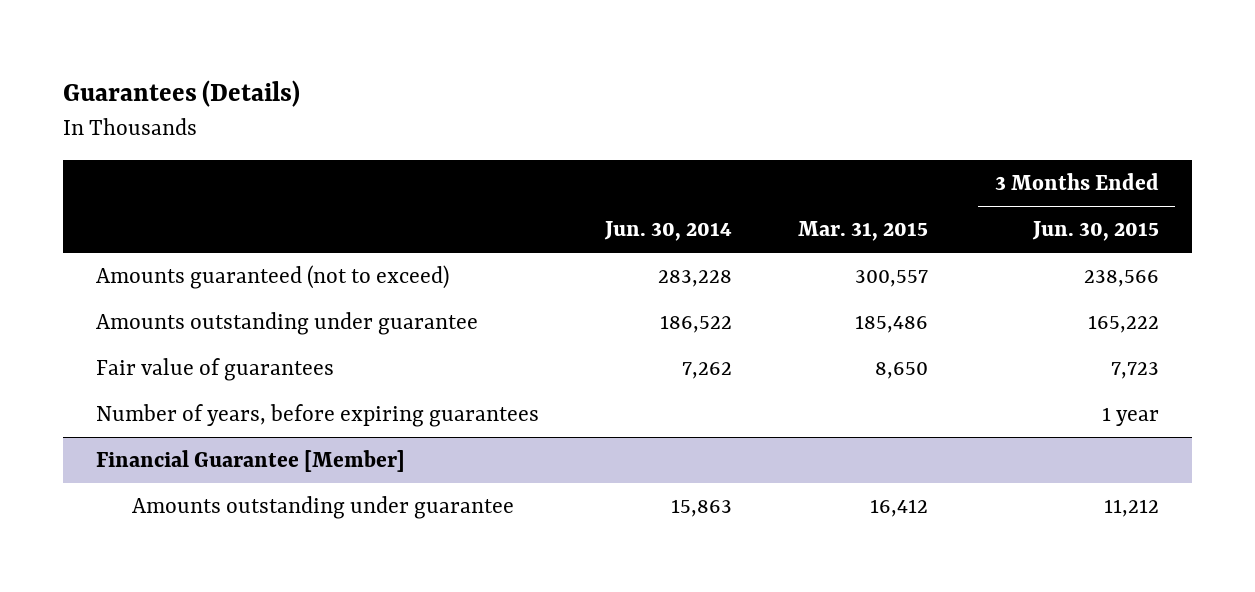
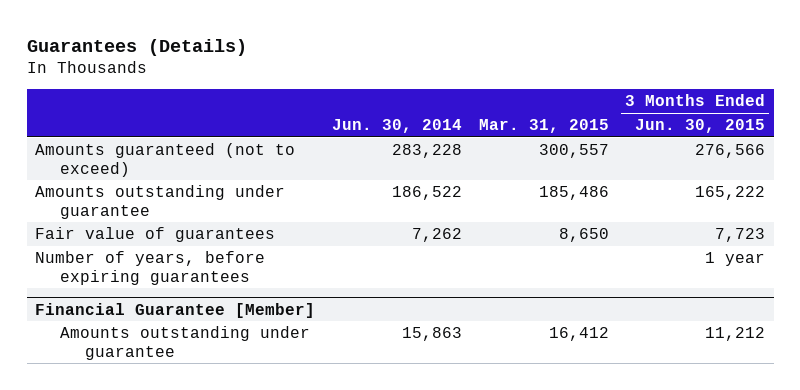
[1083,270,1159,288] 238,566 -> [695,144,766,159] 276,566

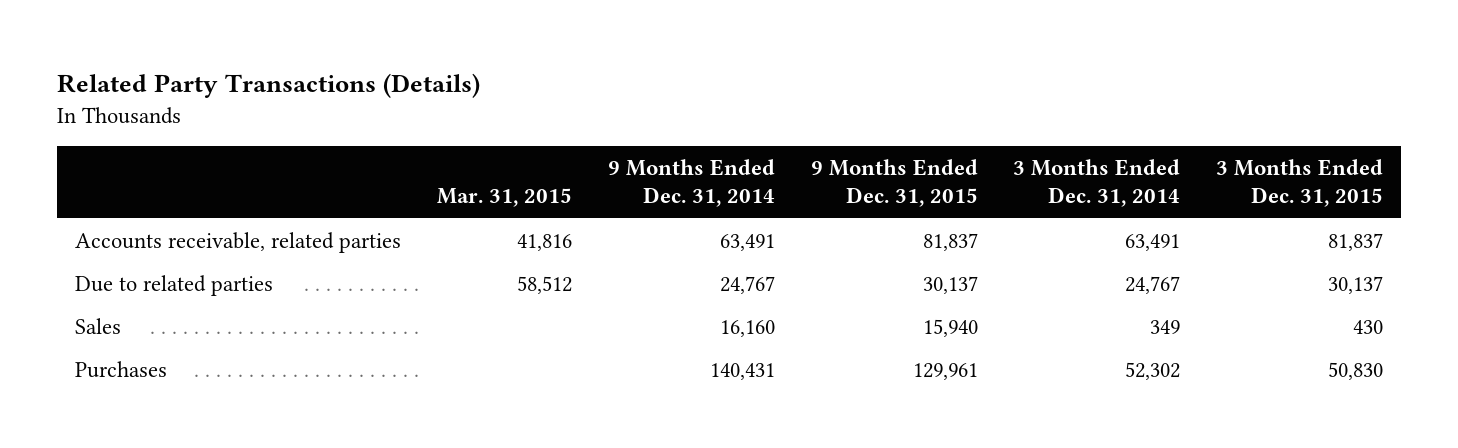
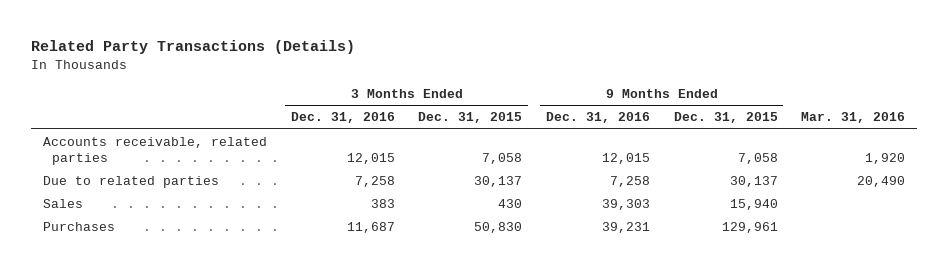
[437,188,573,208] Mar. 31, 2015 -> none
[607,158,775,208] 9 Months Ended Dec. 31, 2014 -> none
[1013,158,1181,208] 3 Months Ended Dec. 31, 2014 -> none
none -> [290,112,395,124] Dec. 31, 2016
none -> [545,112,650,124] Dec. 31, 2016
none -> [801,112,906,124] Mar. 31, 2016
[922,232,978,251] 81,837 -> [737,152,778,164] 7,058
[1328,232,1384,251] 81,837 -> [482,152,523,164] 7,058

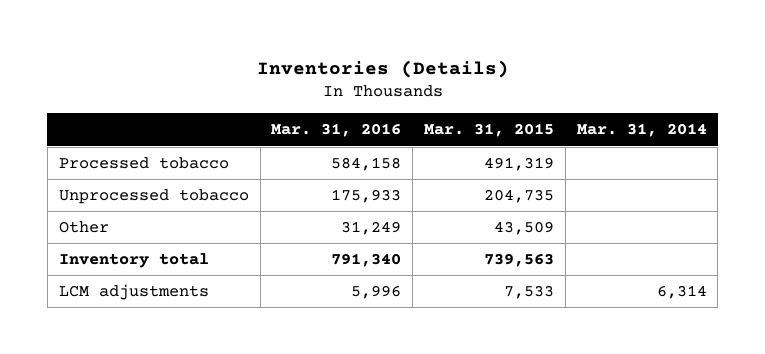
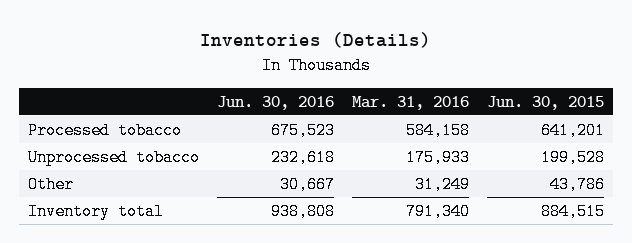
[423,123,554,138] Mar. 31, 2015 -> none
[576,123,707,138] Mar. 31, 2014 -> none
none -> [216,95,334,110] Jun. 30, 2016
none -> [487,95,605,110] Jun. 30, 2015
[58,284,209,301] LCM adjustments -> none

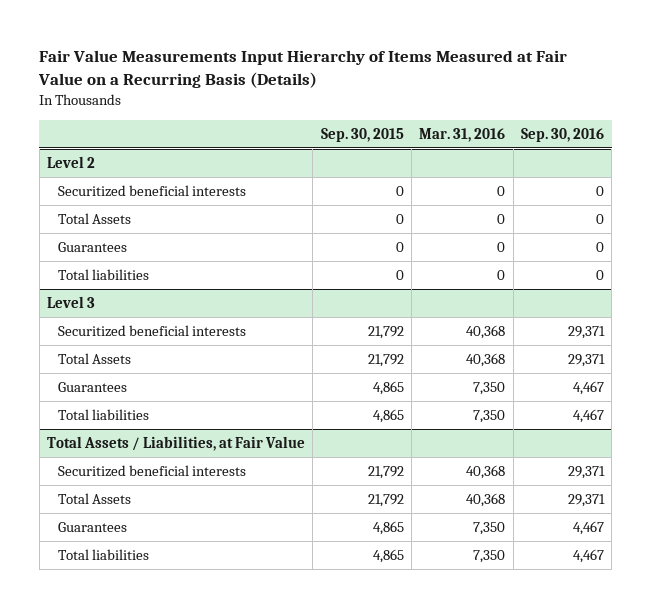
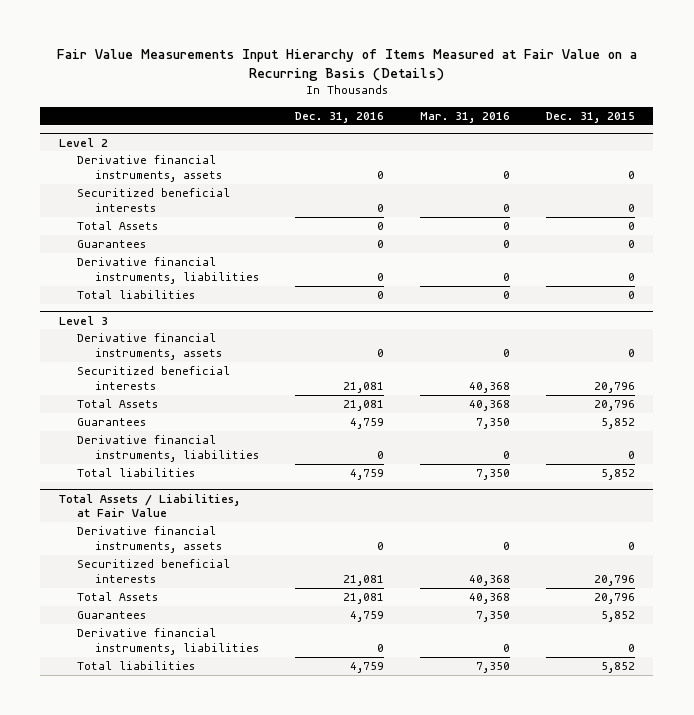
[320,127,404,142] Sep. 30, 2015 -> none
[521,127,605,142] Sep. 30, 2016 -> none
none -> [294,111,384,123] Dec. 31, 2016
none -> [546,111,636,123] Dec. 31, 2015
none -> [76,155,222,182] Derivative financial instruments, assets
none -> [76,257,259,284] Derivative financial instruments, liabilities
none -> [76,333,222,360] Derivative financial instruments, assets
none -> [76,435,259,462] Derivative financial instruments, liabilities
none -> [76,526,222,553] Derivative financial instruments, assets
none -> [76,628,259,655] Derivative financial instruments, liabilities

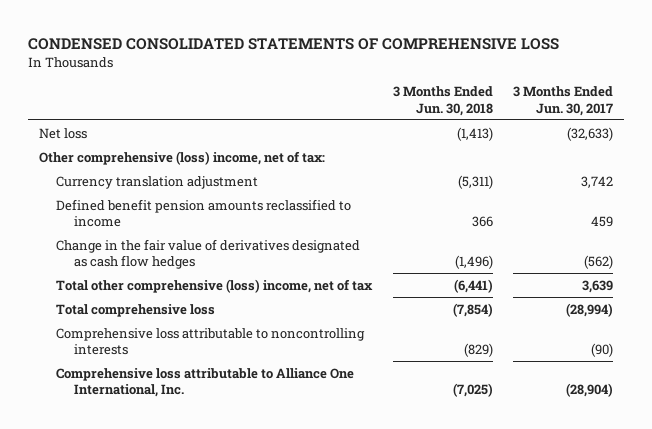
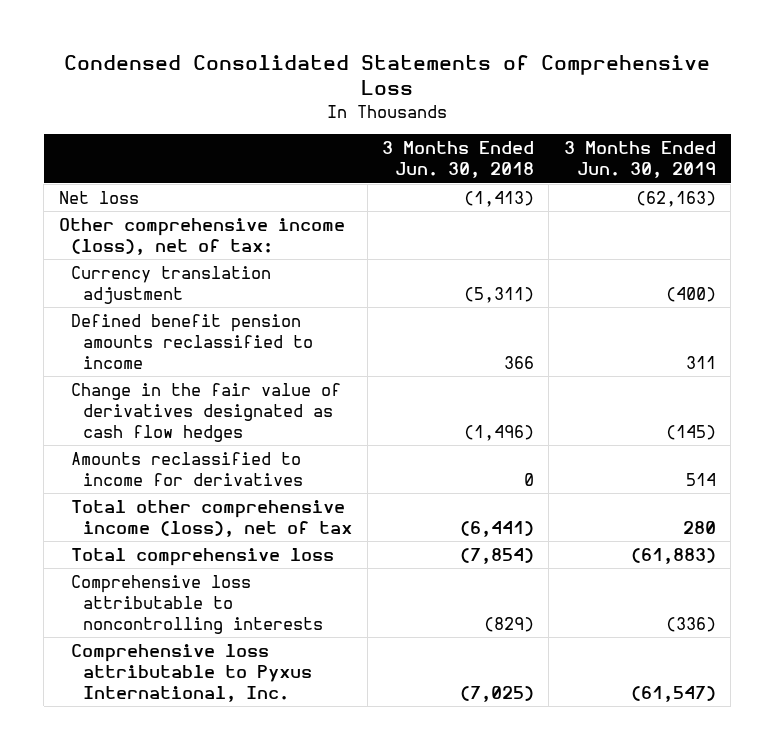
[28,37,560,50] CONDENSED CONSOLIDATED STATEMENTS OF COMPREHENSIVE LOSS -> [64,54,711,96] Condensed Consolidated Statements of Comprehensive Loss
[513,86,614,116] 3 Months Ended Jun. 30, 2017 -> none
none -> [563,141,716,179] 3 Months Ended Jun. 30, 2019
[38,150,325,165] Other comprehensive (loss) income, net of tax: -> [58,217,345,255] Other comprehensive income (loss), net of tax:
none -> [71,451,304,486] Amounts reclassified to income for derivatives
[56,278,374,293] Total other comprehensive (loss) income, net of tax -> [71,499,353,537] Total other comprehensive income (loss), net of tax
[56,367,355,397] Comprehensive loss attributable to Alliance One International, Inc. -> [71,643,313,702] Comprehensive loss attributable to Pyxus International, Inc.

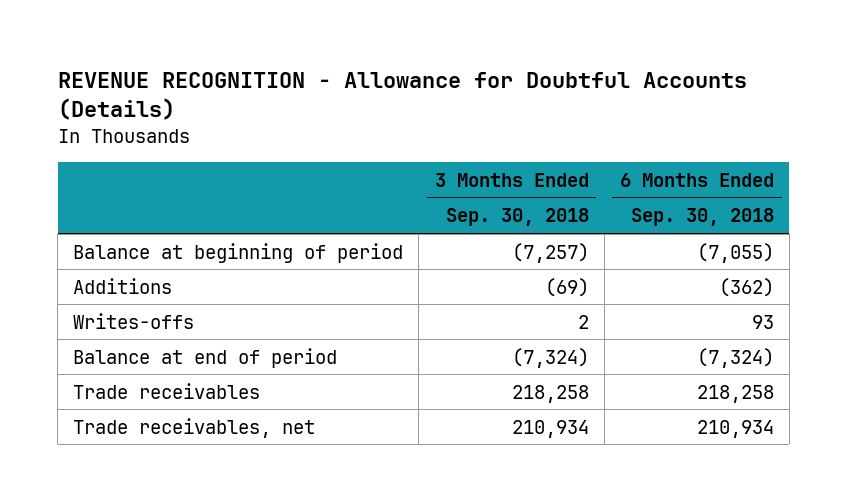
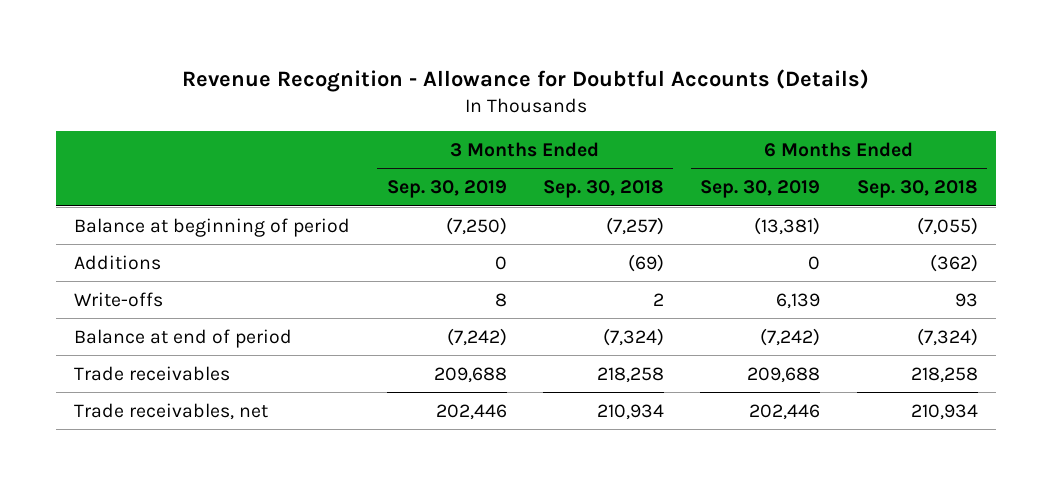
[57,71,747,121] REVENUE RECOGNITION - Allowance for Doubtful Accounts (Details) -> [181,68,869,92] Revenue Recognition - Allowance for Doubtful Accounts (Details)
none -> [386,180,507,199] Sep. 30, 2019
none -> [700,180,821,199] Sep. 30, 2019
[73,312,195,329] Writes-offs -> [74,291,164,307] Write-offs

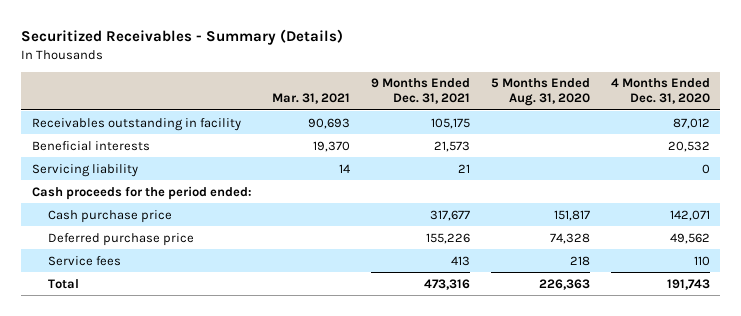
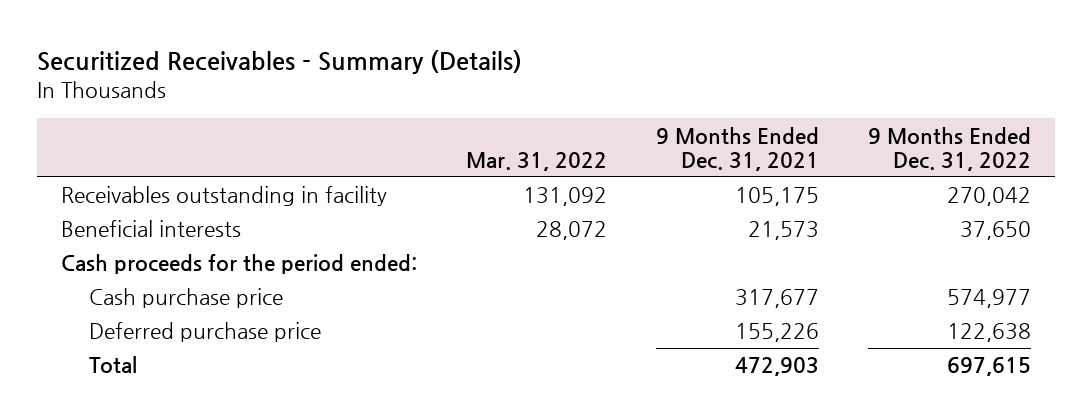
[272,93,351,105] Mar. 31, 2021 -> none
[491,78,591,107] 5 Months Ended Aug. 31, 2020 -> none
[610,78,710,105] 4 Months Ended Dec. 31, 2020 -> none
none -> [466,151,608,171] Mar. 31, 2022
none -> [867,126,1031,171] 9 Months Ended Dec. 31, 2022
[31,163,138,177] Servicing liability -> none
[48,255,122,266] Service fees -> none
[424,278,471,290] 473,316 -> [735,357,820,377] 472,903

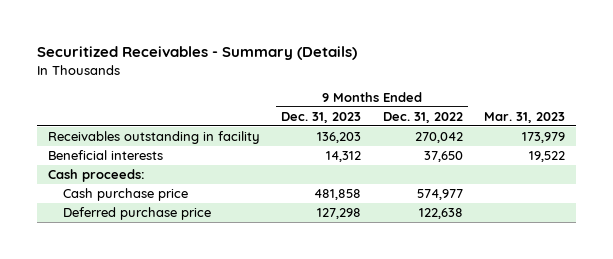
[466,151,608,171] Mar. 31, 2022 -> none
[656,126,820,171] 9 Months Ended Dec. 31, 2021 -> none
none -> [281,111,362,123] Dec. 31, 2023
none -> [484,111,566,123] Mar. 31, 2023
[61,254,418,275] Cash proceeds for the period ended: -> [47,169,145,183] Cash proceeds:
[88,356,137,374] Total -> none

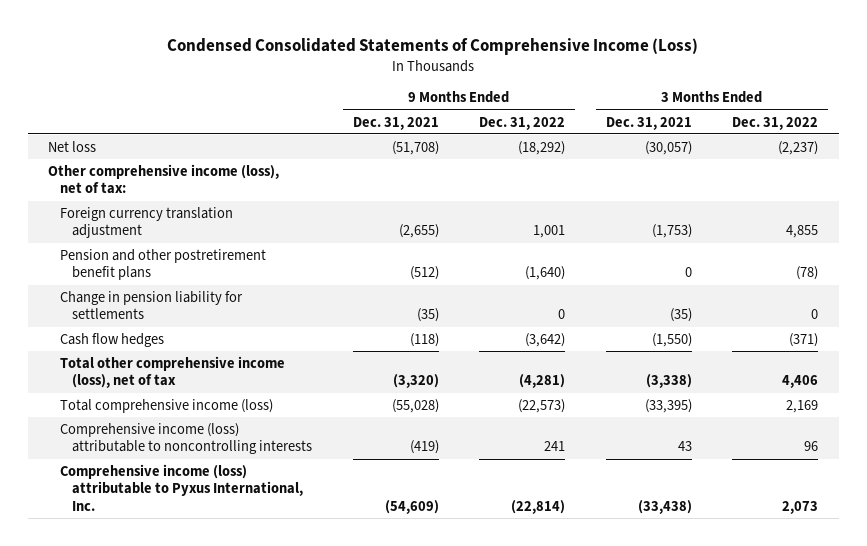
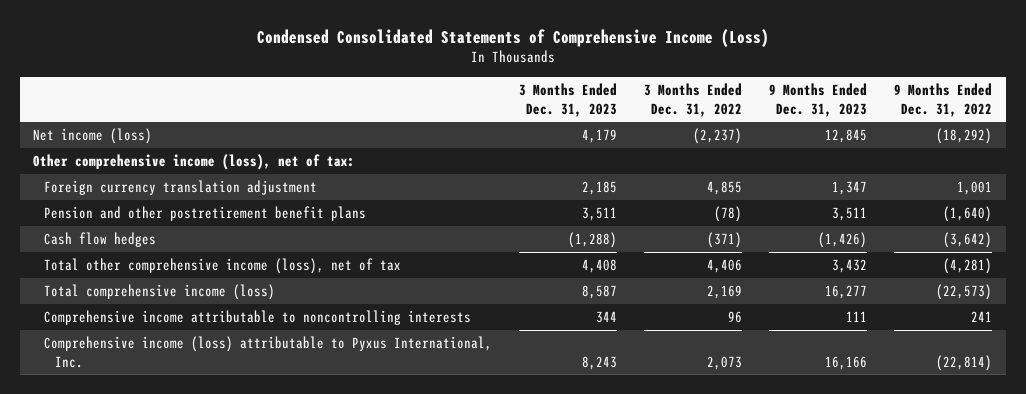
[352,116,439,130] Dec. 31, 2021 -> none
[605,116,692,130] Dec. 31, 2021 -> none
none -> [519,83,618,117] 3 Months Ended Dec. 31, 2023
none -> [769,83,868,117] 9 Months Ended Dec. 31, 2023
[48,141,97,153] Net loss -> [33,127,153,144] Net income (loss)
[60,291,244,320] Change in pension liability for settlements -> none
[60,423,313,455] Comprehensive income (loss) attributable to noncontrolling interests -> [44,309,472,325] Comprehensive income attributable to noncontrolling interests

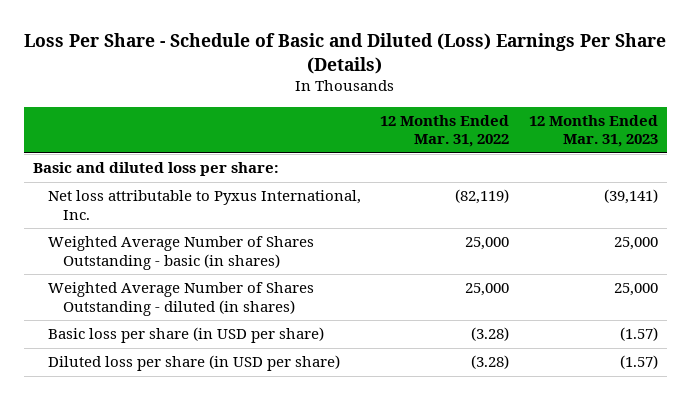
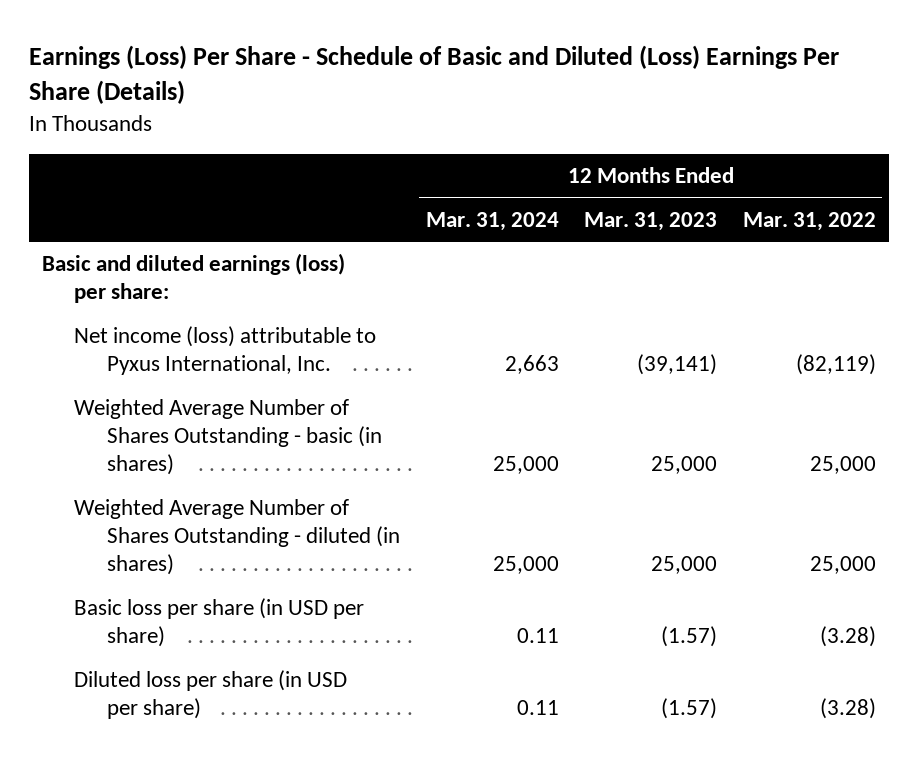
[24,33,667,74] Loss Per Share - Schedule of Basic and Diluted (Loss) Earnings Per Share (Details) -> [29,44,840,105] Earnings (Loss) Per Share - Schedule of Basic and Diluted (Loss) Earnings Per Share (Details)
none -> [425,211,559,231] Mar. 31, 2024
[33,162,280,177] Basic and diluted loss per share: -> [42,253,346,304] Basic and diluted earnings (loss) per share:
[48,190,362,220] Net loss attributable to Pyxus International, Inc. -> [74,326,377,376] Net income (loss) attributable to Pyxus International, Inc.

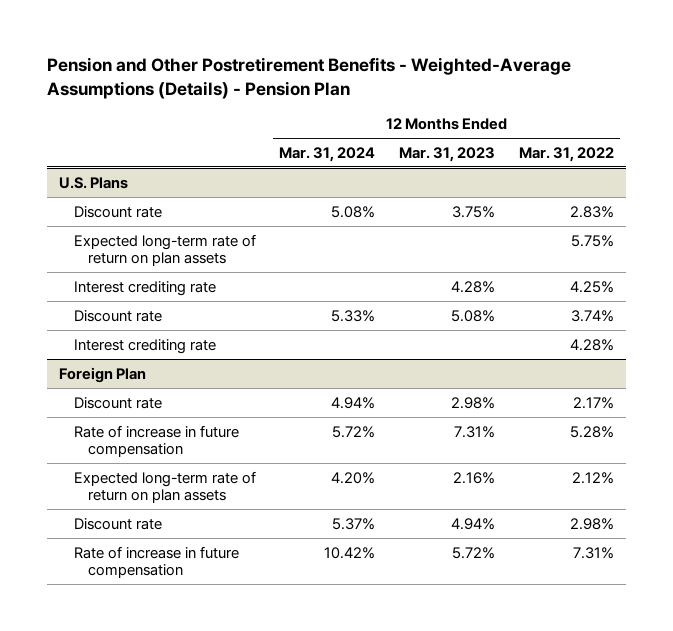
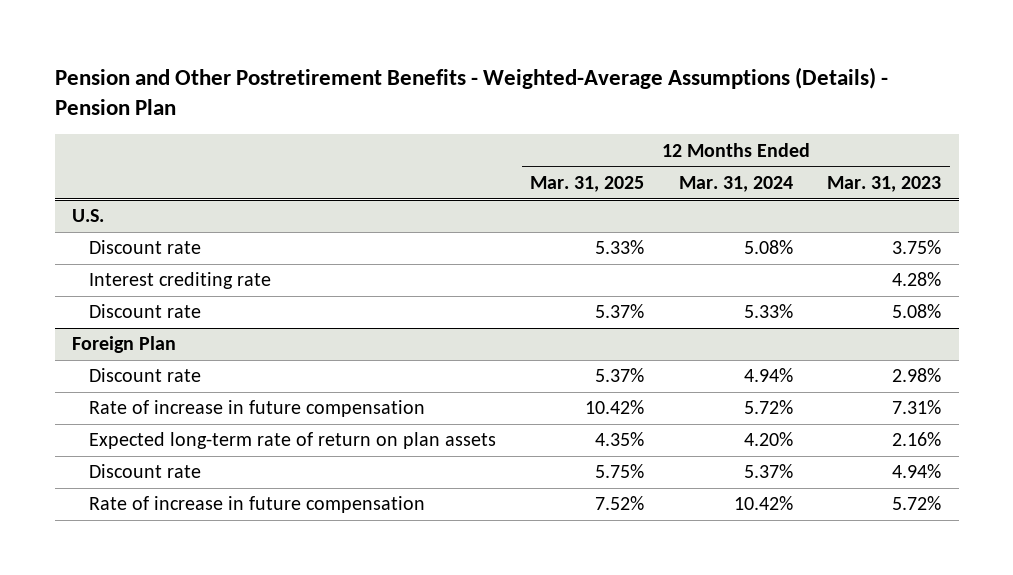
[518,146,614,162] Mar. 31, 2022 -> none
none -> [530,175,645,192] Mar. 31, 2025
[59,176,129,189] U.S. Plans -> [71,209,104,223] U.S.
[73,233,256,267] Expected long-term rate of return on plan assets -> none
[73,338,216,354] Interest crediting rate -> none

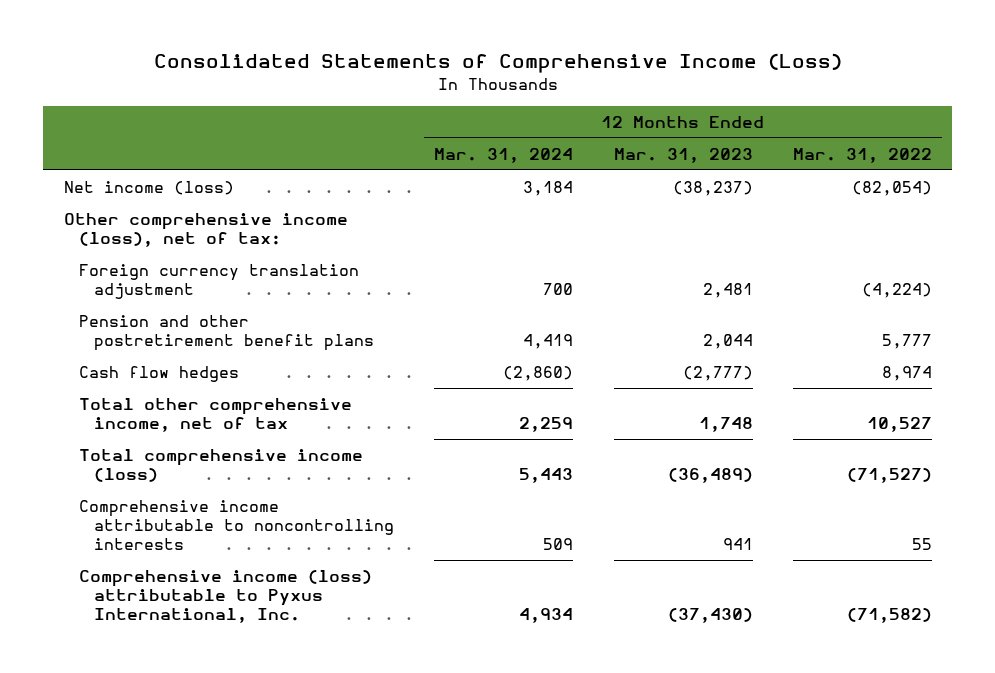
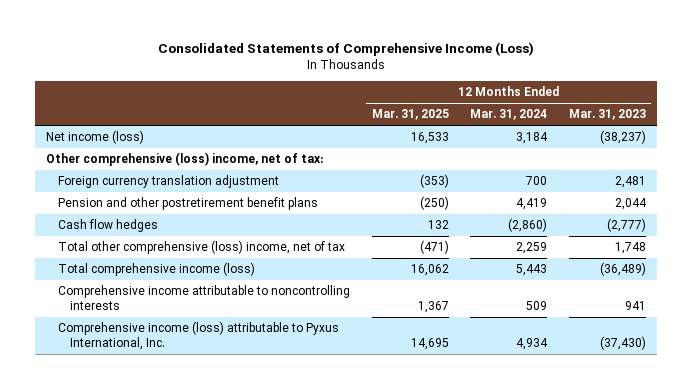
[792,147,932,163] Mar. 31, 2022 -> none
none -> [371,109,449,121] Mar. 31, 2025
[63,212,348,248] Other comprehensive income (loss), net of tax: -> [45,152,323,167] Other comprehensive (loss) income, net of tax:
[78,397,352,433] Total other comprehensive income, net of tax -> [57,240,345,255] Total other comprehensive (loss) income, net of tax

